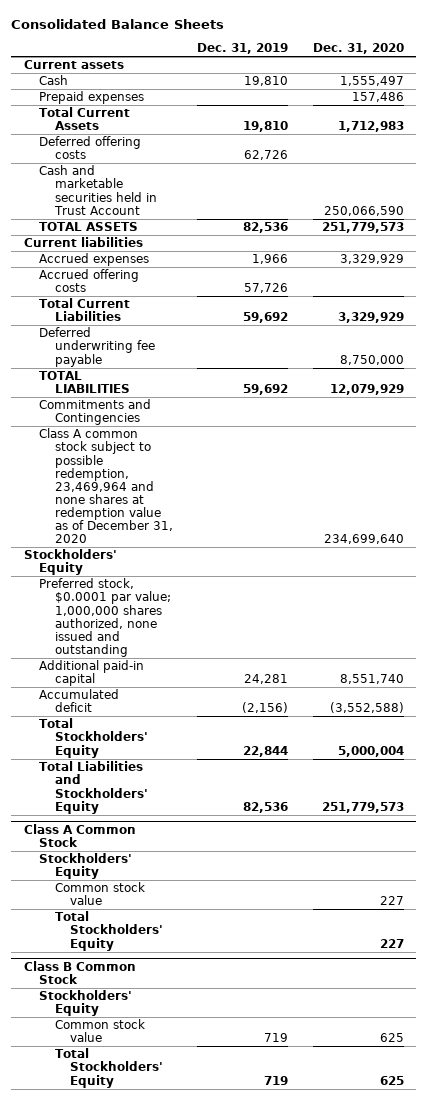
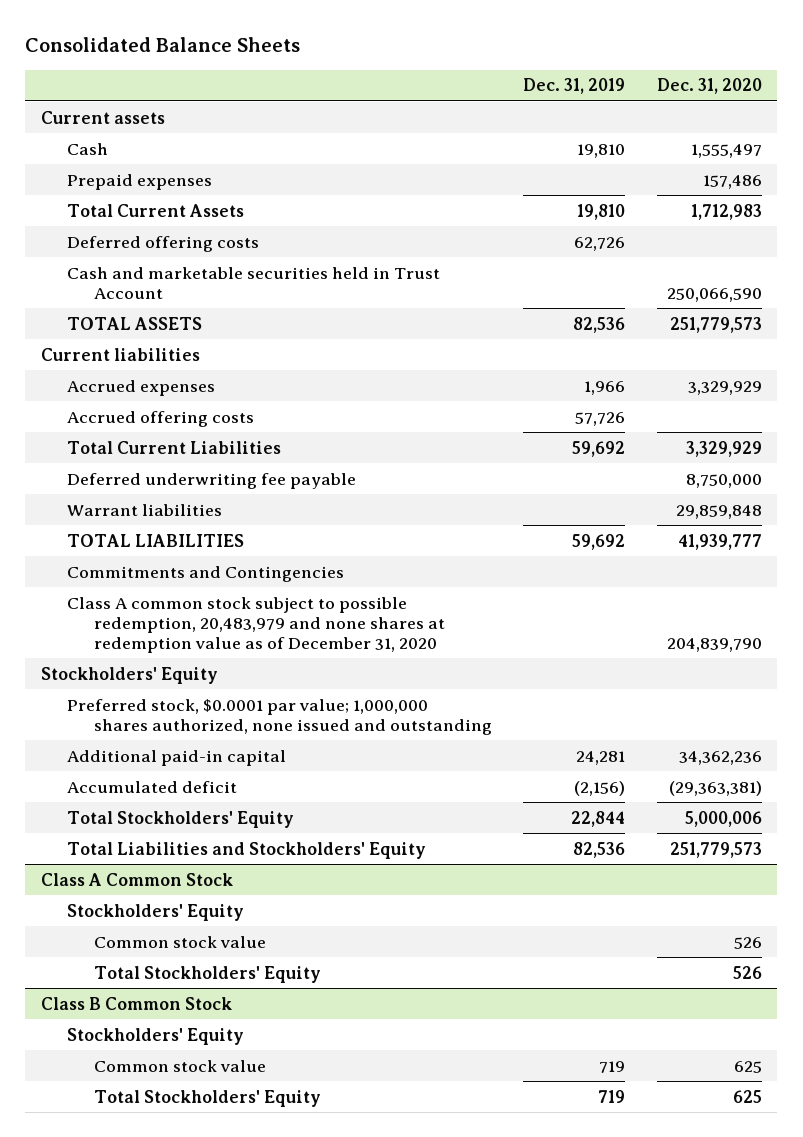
none -> [67,503,223,516] Warrant liabilities
[329,384,404,396] 12,079,929 -> [677,533,762,550] 41,939,777
[39,428,173,544] Class A common stock subject to possible redemption, 23,469,964 and none shares at redemption value as of December 31, 2020 -> [67,596,445,653] Class A common stock subject to possible redemption, 20,483,979 and none shares at redemption value as of December 31, 2020
[323,534,404,545] 234,699,640 -> [666,637,762,652] 204,839,790
[339,674,404,685] 8,551,740 -> [678,750,762,765] 34,362,236
[329,702,404,714] (3,552,588) -> [668,780,762,796] (29,363,381)
[337,745,404,757] 5,000,004 -> [684,810,762,827] 5,000,006
[379,896,404,906] 227 -> [733,936,762,949] 526
[379,938,404,948] 227 -> [732,965,762,979] 526

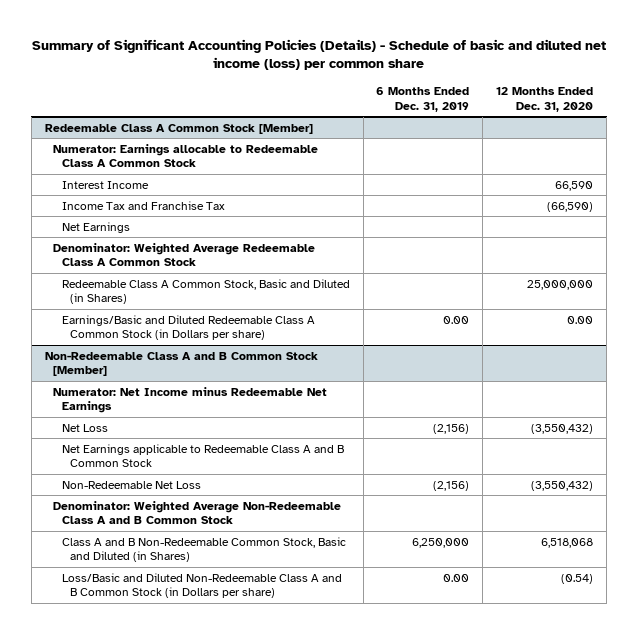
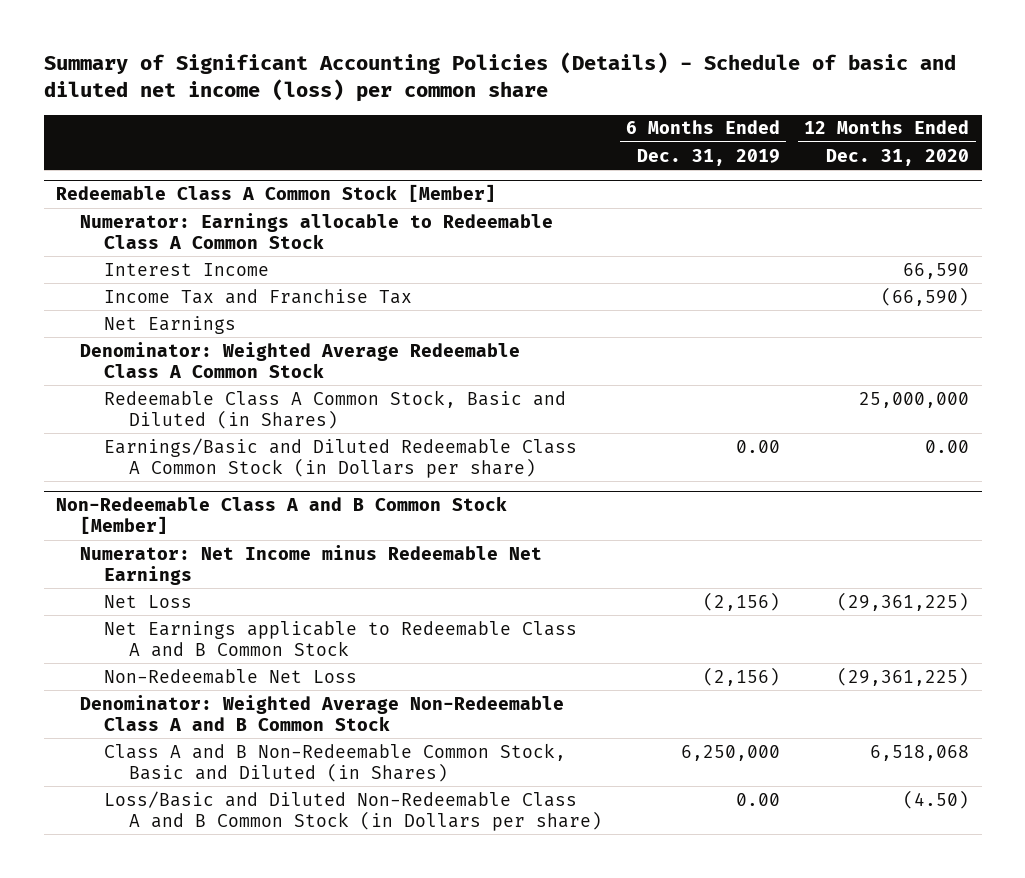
[531,423,594,434] (3,550,432) -> [837,591,970,611] (29,361,225)
[531,480,594,491] (3,550,432) -> [837,666,970,686] (29,361,225)
[561,573,594,584] (0.54) -> [903,789,970,809] (4.50)

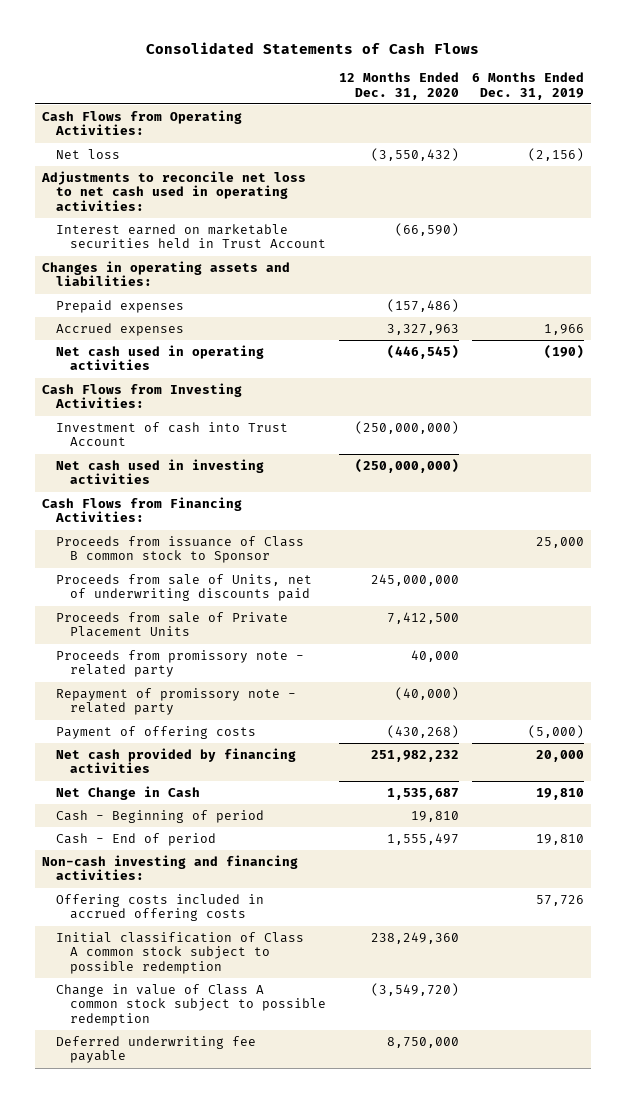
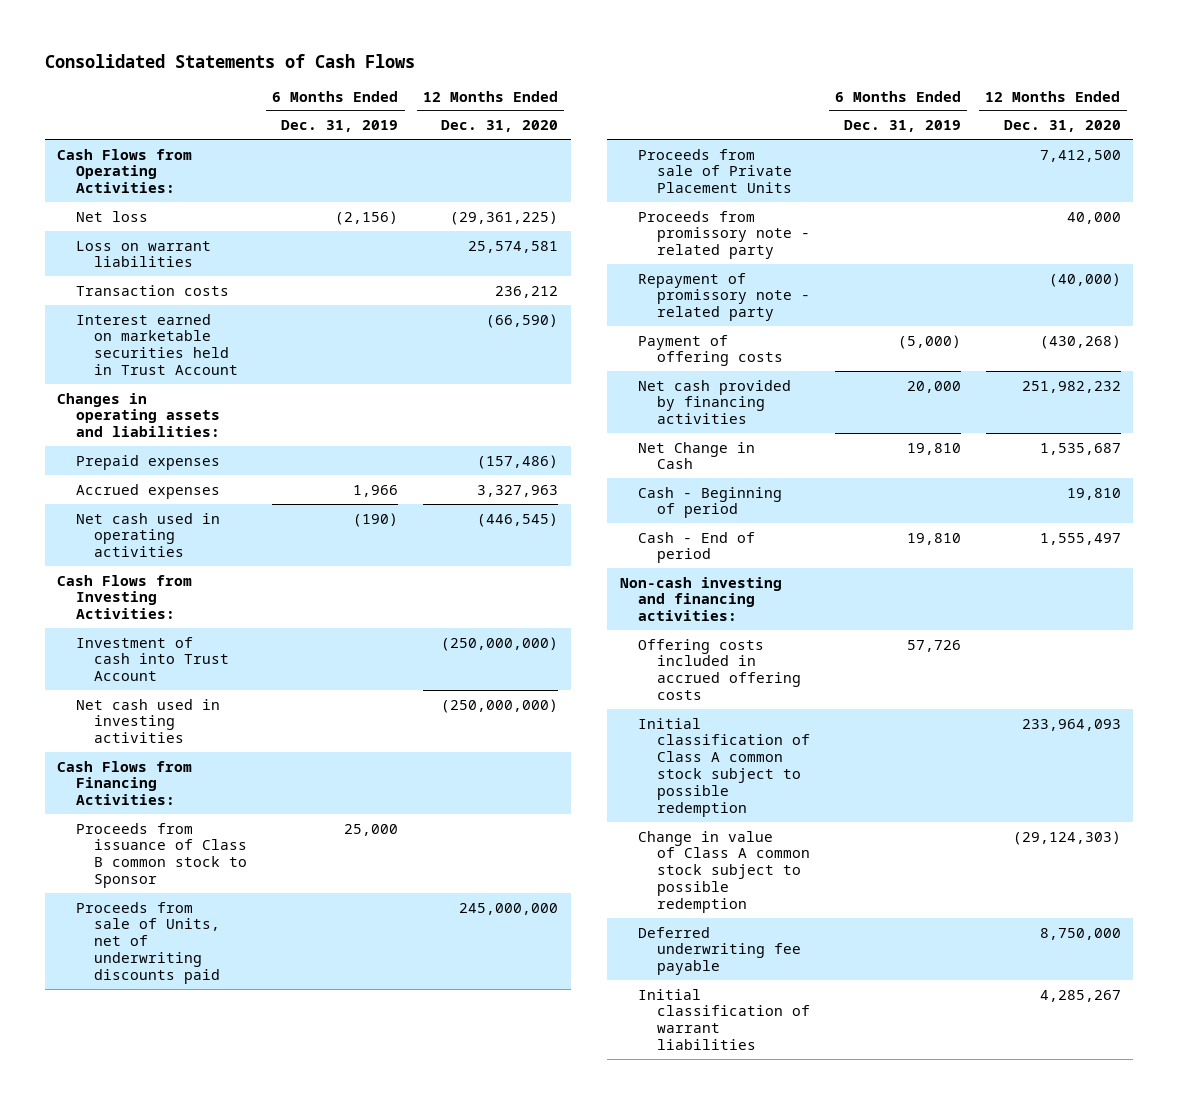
[40,170,306,211] Adjustments to reconcile net loss to net cash used in operating activities: -> none
[371,147,460,161] (3,550,432) -> [450,210,559,225] (29,361,225)
none -> [75,240,211,268] Loss on warrant liabilities
none -> [75,284,229,296] Transaction costs
[371,931,460,944] 238,249,360 -> [1021,718,1121,731] 233,964,093
[371,982,460,996] (3,549,720) -> [1012,830,1121,845] (29,124,303)
none -> [638,988,810,1051] Initial classification of warrant liabilities

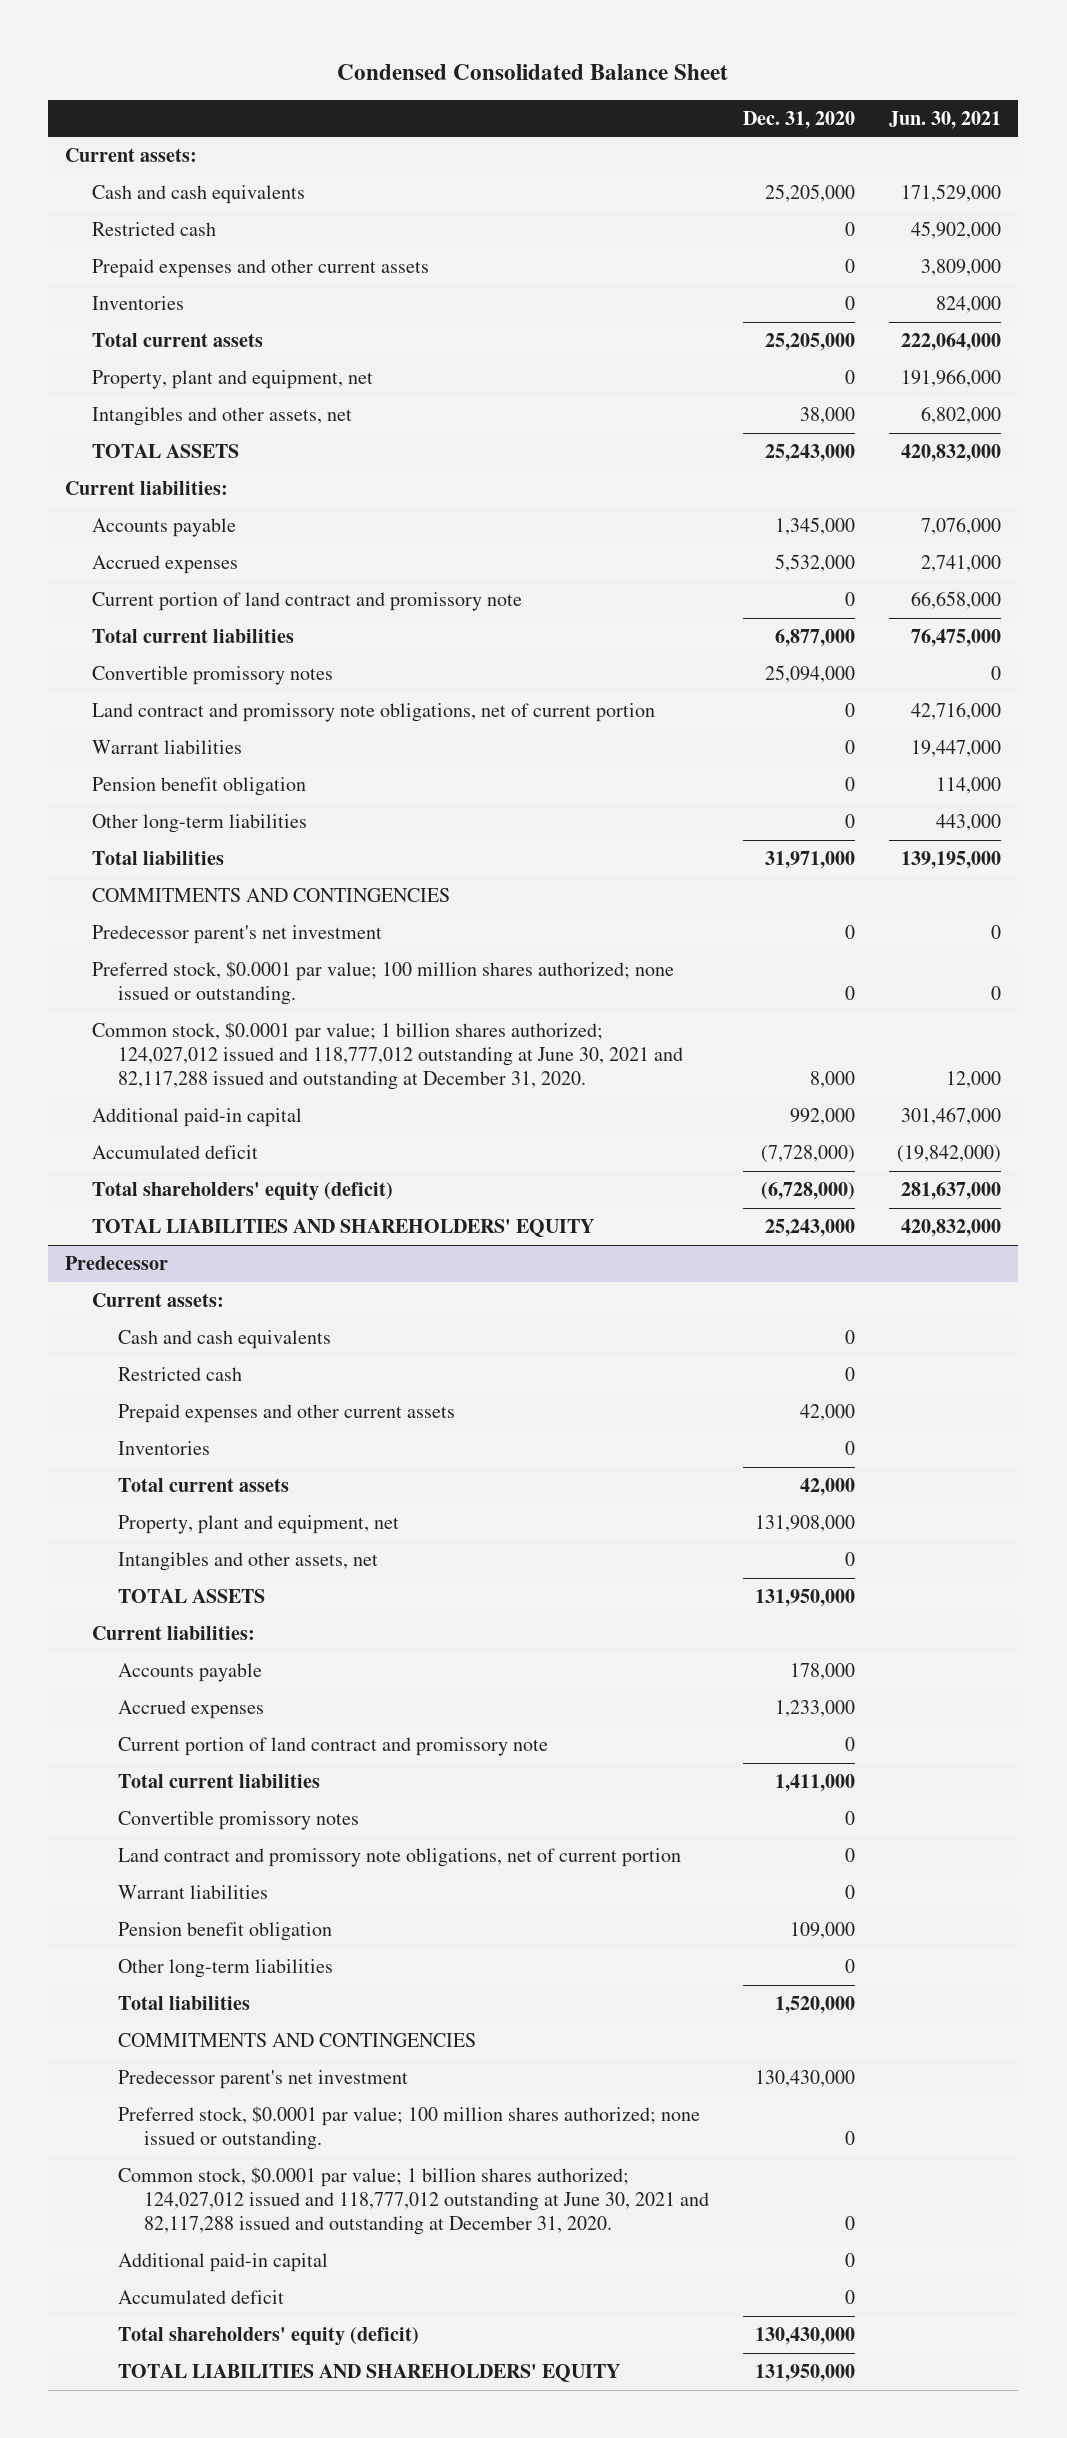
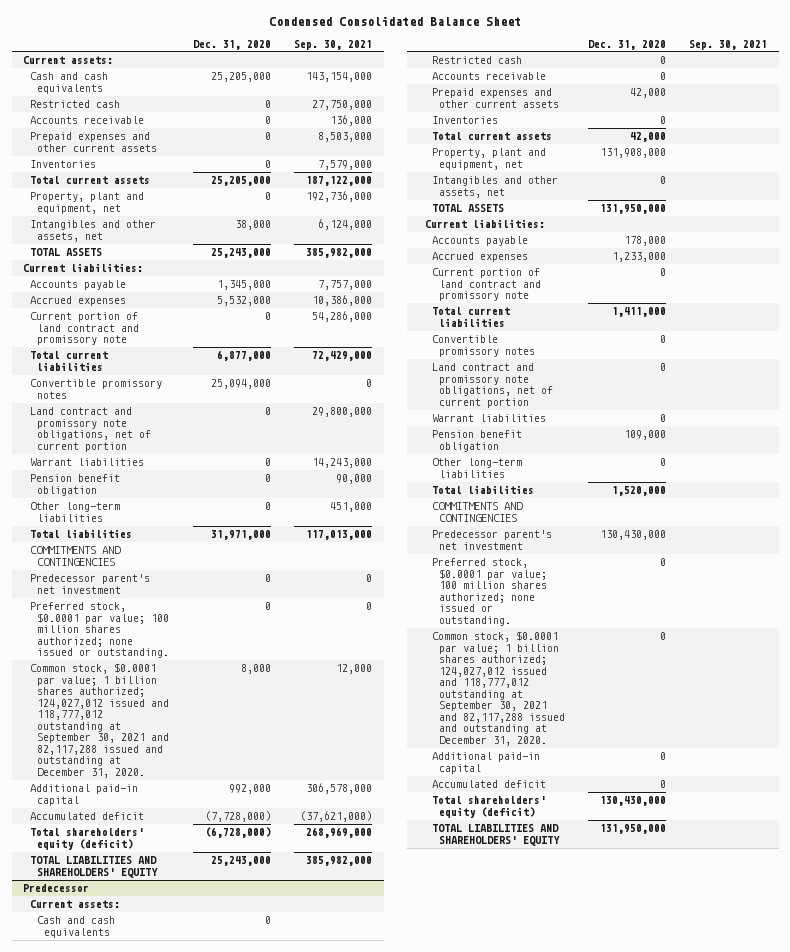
[889,110,1002,129] Jun. 30, 2021 -> none
none -> [294,39,373,50] Sep. 30, 2021
none -> [30,116,145,125] Accounts receivable
[91,1021,683,1091] Common stock, $0.0001 par value; 1 billion shares authorized; 124,027,012 issued and 118,777,012 outstanding at June 30, 2021 and 82,117,288 issued and outstanding at December 31, 2020. -> [30,663,169,778] Common stock, $0.0001 par value; 1 billion shares authorized; 124,027,012 issued and 118,777,012 outstanding at September 30, 2021 and 82,117,288 issued and outstanding at December 31, 2020.
none -> [431,72,546,81] Accounts receivable
[117,2166,710,2236] Common stock, $0.0001 par value; 1 billion shares authorized; 124,027,012 issued and 118,777,012 outstanding at June 30, 2021 and 82,117,288 issued and outstanding at December 31, 2020. -> [431,631,565,746] Common stock, $0.0001 par value; 1 billion shares authorized; 124,027,012 issued and 118,777,012 outstanding at September 30, 2021 and 82,117,288 issued and outstanding at December 31, 2020.

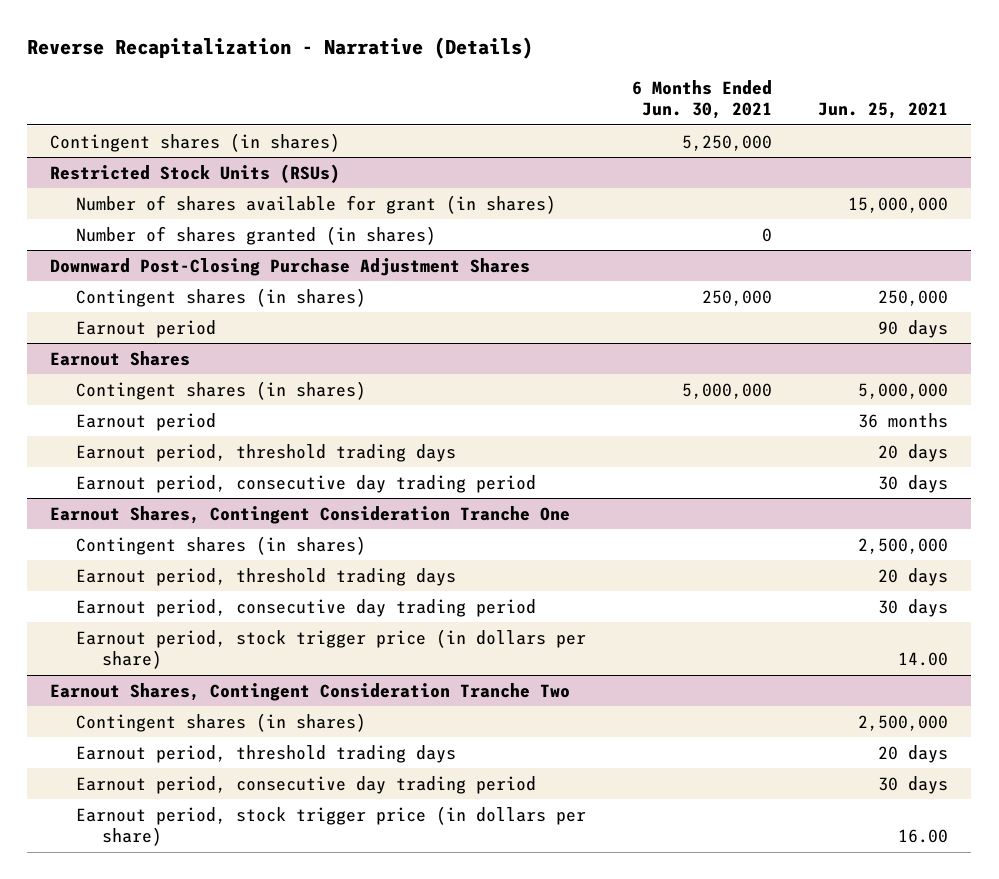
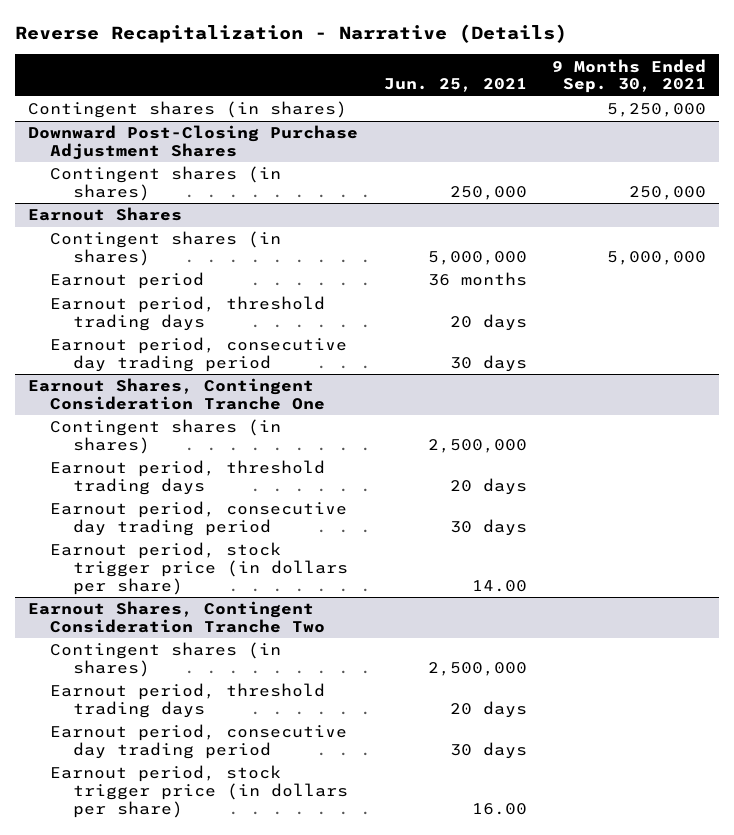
[632,79,773,120] 6 Months Ended Jun. 30, 2021 -> none
none -> [552,58,707,94] 9 Months Ended Sep. 30, 2021
[50,163,341,183] Restricted Stock Units (RSUs) -> none
[76,194,557,214] Number of shares available for grant (in shares) -> none
[76,225,437,245] Number of shares granted (in shares) -> none
[76,319,217,338] Earnout period -> none

